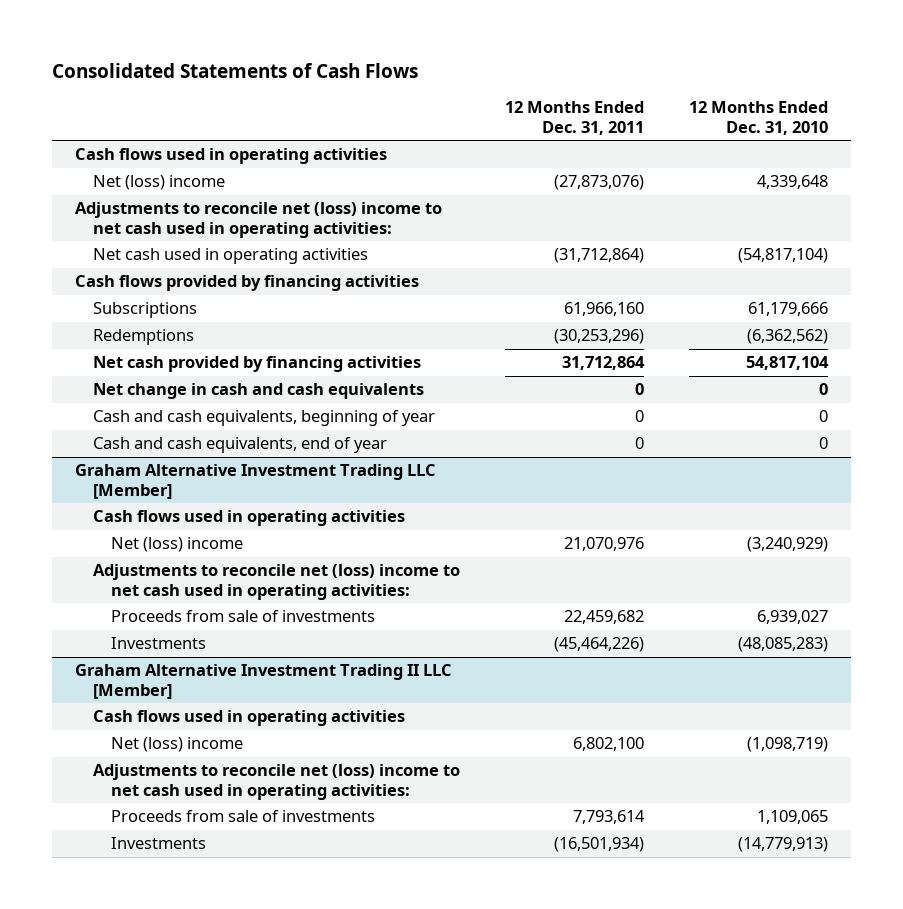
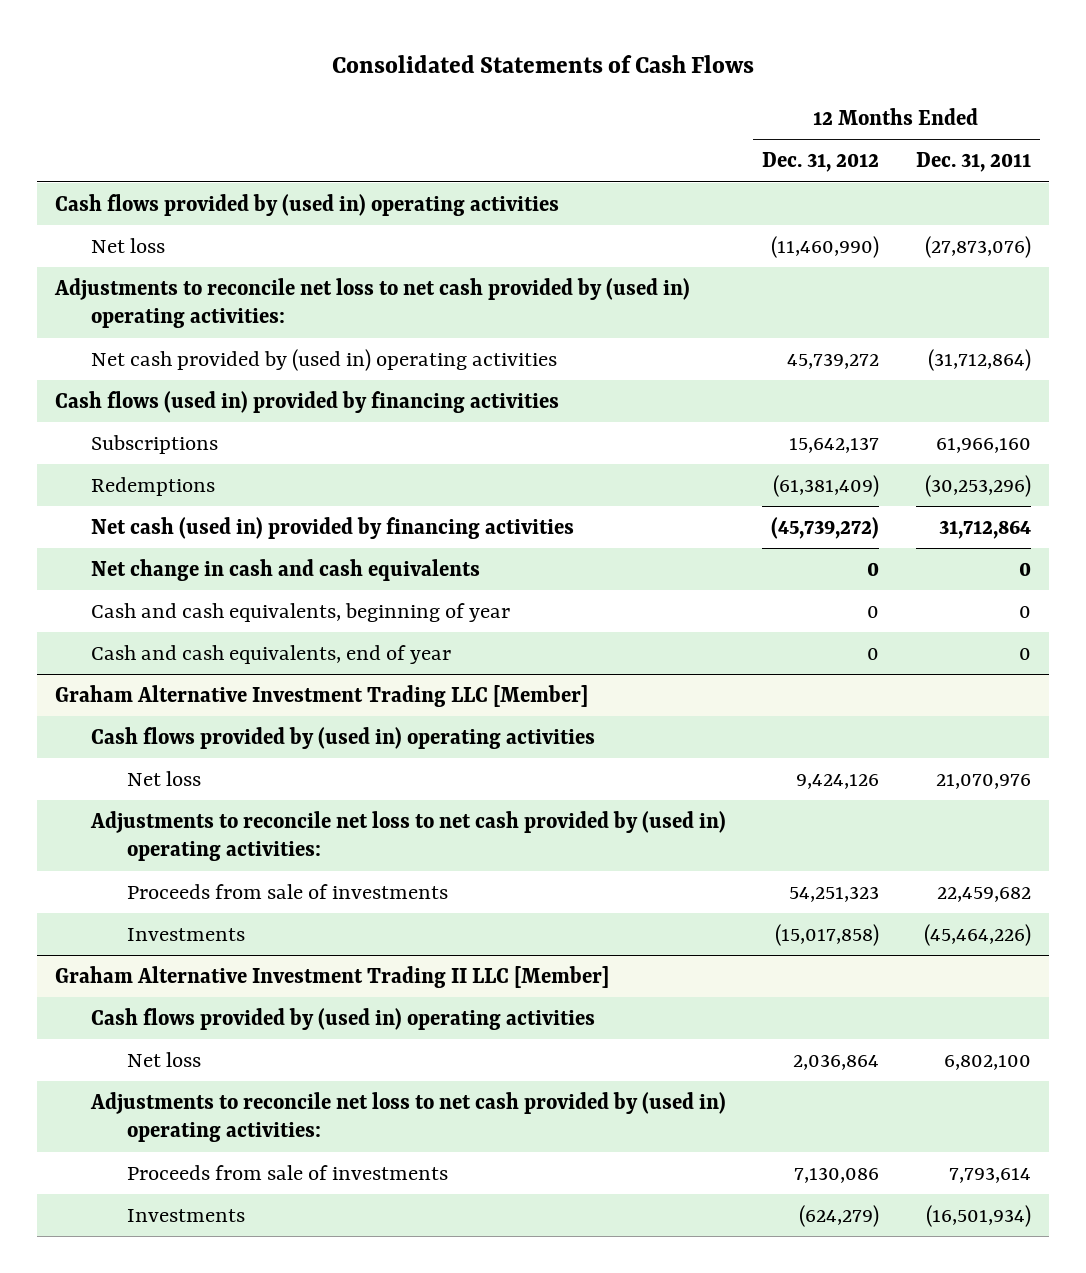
[689,101,829,135] 12 Months Ended Dec. 31, 2010 -> none
none -> [762,152,880,173] Dec. 31, 2012
[74,148,387,165] Cash flows used in operating activities -> [55,193,560,216] Cash flows provided by (used in) operating activities
[92,175,225,191] Net (loss) income -> [90,237,165,253] Net loss
[74,202,442,238] Adjustments to reconcile net (loss) income to net cash used in operating activities: -> [54,277,691,329] Adjustments to reconcile net loss to net cash provided by (used in) operating activities:
[92,248,368,265] Net cash used in operating activities -> [90,348,557,371] Net cash provided by (used in) operating activities
[74,275,419,292] Cash flows provided by financing activities -> [55,390,560,413] Cash flows (used in) provided by financing activities
[92,356,421,373] Net cash provided by financing activities -> [90,516,574,539] Net cash (used in) provided by financing activities
[92,510,405,527] Cash flows used in operating activities -> [90,726,595,749] Cash flows provided by (used in) operating activities
[111,537,244,553] Net (loss) income -> [126,770,201,786] Net loss
[92,564,460,600] Adjustments to reconcile net (loss) income to net cash used in operating activities: -> [89,810,726,862] Adjustments to reconcile net loss to net cash provided by (used in) operating activities:
[92,710,405,727] Cash flows used in operating activities -> [90,1007,595,1030] Cash flows provided by (used in) operating activities
[111,737,244,753] Net (loss) income -> [126,1051,201,1067] Net loss
[92,764,460,800] Adjustments to reconcile net (loss) income to net cash used in operating activities: -> [89,1091,726,1143] Adjustments to reconcile net loss to net cash provided by (used in) operating activities:

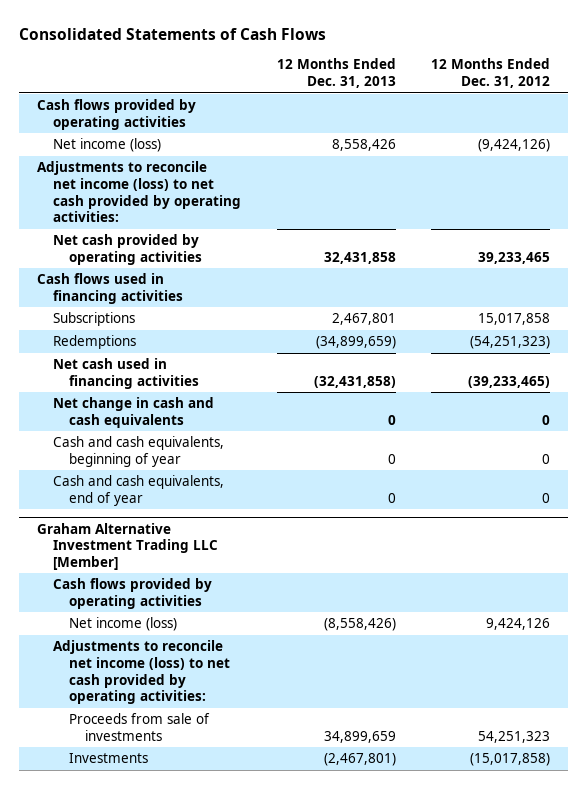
[915,152,1031,173] Dec. 31, 2011 -> none
none -> [276,58,396,89] 12 Months Ended Dec. 31, 2013
[55,193,560,216] Cash flows provided by (used in) operating activities -> [36,99,196,130] Cash flows provided by operating activities
[90,237,165,253] Net loss -> [52,138,161,153] Net income (loss)
[771,235,880,258] (11,460,990) -> [478,139,551,153] (9,424,126)
[54,277,691,329] Adjustments to reconcile net loss to net cash provided by (used in) operating activities: -> [36,161,241,223] Adjustments to reconcile net income (loss) to net cash provided by operating activities:
[90,348,557,371] Net cash provided by (used in) operating activities -> [52,234,202,265] Net cash provided by operating activities
[787,352,880,369] 45,739,272 -> [478,251,551,264] 39,233,465
[55,390,560,413] Cash flows (used in) provided by financing activities -> [36,273,183,304] Cash flows used in financing activities
[789,436,880,453] 15,642,137 -> [478,313,551,326] 15,017,858
[773,474,880,497] (61,381,409) -> [470,336,551,350] (54,251,323)
[90,516,574,539] Net cash (used in) provided by financing activities -> [52,358,199,389] Net cash used in financing activities
[771,516,880,539] (45,739,272) -> [468,375,551,388] (39,233,465)
[90,726,595,749] Cash flows provided by (used in) operating activities -> [52,578,212,609] Cash flows provided by operating activities
[126,770,201,786] Net loss -> [68,617,177,632] Net income (loss)
[89,810,726,862] Adjustments to reconcile net loss to net cash provided by (used in) operating activities: -> [52,640,230,705] Adjustments to reconcile net income (loss) to net cash provided by operating activities:
[55,965,610,988] Graham Alternative Investment Trading II LLC [Member] -> none
[90,1007,595,1030] Cash flows provided by (used in) operating activities -> none
[126,1051,201,1067] Net loss -> none
[89,1091,726,1143] Adjustments to reconcile net loss to net cash provided by (used in) operating activities: -> none
[126,1164,448,1180] Proceeds from sale of investments -> none
[126,1208,245,1222] Investments -> none

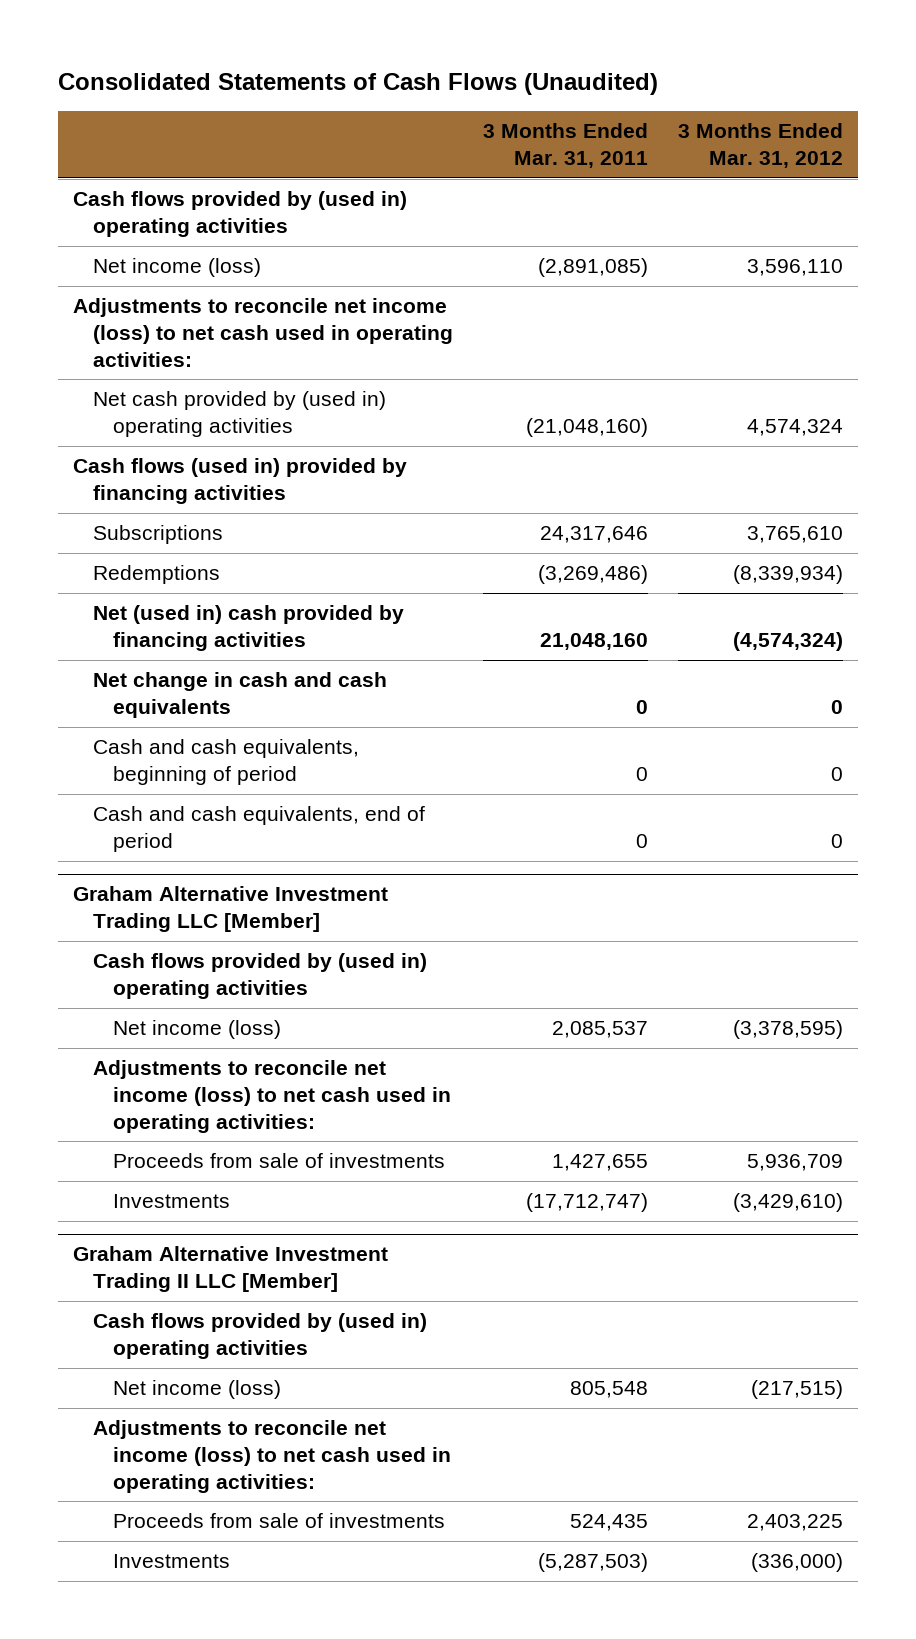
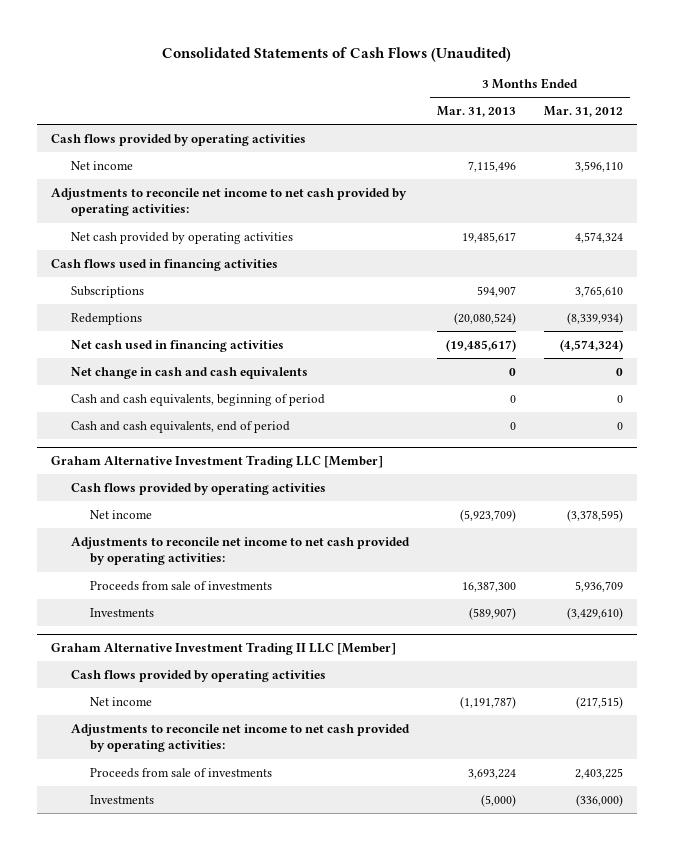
[483,123,649,168] 3 Months Ended Mar. 31, 2011 -> none
none -> [436,106,516,118] Mar. 31, 2013
[72,191,407,237] Cash flows provided by (used in) operating activities -> [51,133,307,146] Cash flows provided by operating activities
[92,258,261,278] Net income (loss) -> [70,160,133,170] Net income
[72,298,453,367] Adjustments to reconcile net income (loss) to net cash used in operating activities: -> [51,187,408,217] Adjustments to reconcile net income to net cash provided by operating activities:
[92,391,386,437] Net cash provided by (used in) operating activities -> [70,231,293,244] Net cash provided by operating activities
[72,458,407,504] Cash flows (used in) provided by financing activities -> [51,258,279,271] Cash flows used in financing activities
[92,605,404,651] Net (used in) cash provided by financing activities -> [70,339,284,352] Net cash used in financing activities
[92,953,427,999] Cash flows provided by (used in) operating activities -> [70,482,326,495] Cash flows provided by operating activities
[112,1020,281,1040] Net income (loss) -> [89,509,152,519] Net income
[92,1060,451,1133] Adjustments to reconcile net income (loss) to net cash used in operating activities: -> [70,536,410,566] Adjustments to reconcile net income to net cash provided by operating activities:
[92,1313,427,1359] Cash flows provided by (used in) operating activities -> [70,669,326,682] Cash flows provided by operating activities
[112,1380,281,1400] Net income (loss) -> [89,696,152,706] Net income
[92,1420,451,1493] Adjustments to reconcile net income (loss) to net cash used in operating activities: -> [70,723,410,753] Adjustments to reconcile net income to net cash provided by operating activities:

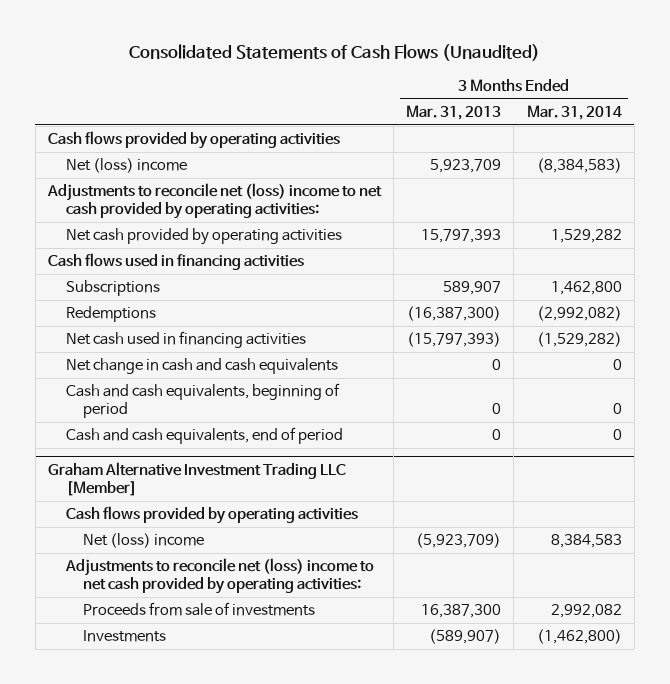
[543,106,623,118] Mar. 31, 2012 -> none
none -> [526,104,622,120] Mar. 31, 2014
[70,160,133,170] Net income -> [65,158,187,174] Net (loss) income
[467,160,516,172] 7,115,496 -> [430,159,502,174] 5,923,709
[51,187,408,217] Adjustments to reconcile net income to net cash provided by operating activities: -> [47,183,383,220] Adjustments to reconcile net (loss) income to net cash provided by operating activities:
[461,231,516,243] 19,485,617 -> [421,229,502,244] 15,797,393
[476,285,516,297] 594,907 -> [443,281,502,296] 589,907
[453,311,516,325] (20,080,524) -> [407,306,502,322] (16,387,300)
[445,338,516,352] (19,485,617) -> [407,332,502,348] (15,797,393)
[89,509,152,519] Net income -> [83,533,205,549] Net (loss) income
[70,536,410,566] Adjustments to reconcile net income to net cash provided by operating activities: -> [64,558,374,595] Adjustments to reconcile net (loss) income to net cash provided by operating activities:
[51,642,397,656] Graham Alternative Investment Trading II LLC [Member] -> none
[70,669,326,682] Cash flows provided by operating activities -> none
[89,696,152,706] Net income -> none
[70,723,410,753] Adjustments to reconcile net income to net cash provided by operating activities: -> none
[89,767,272,778] Proceeds from sale of investments -> none
[89,794,154,804] Investments -> none

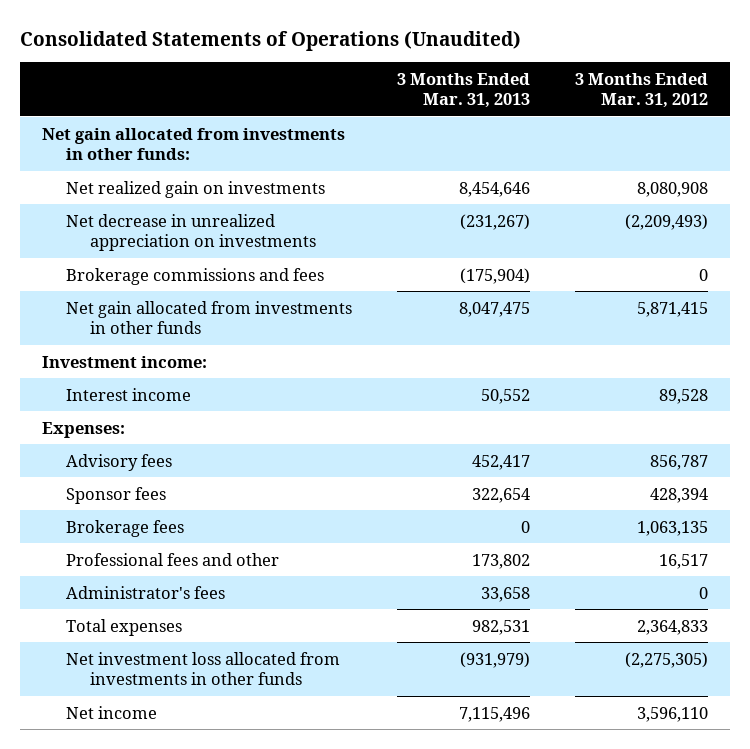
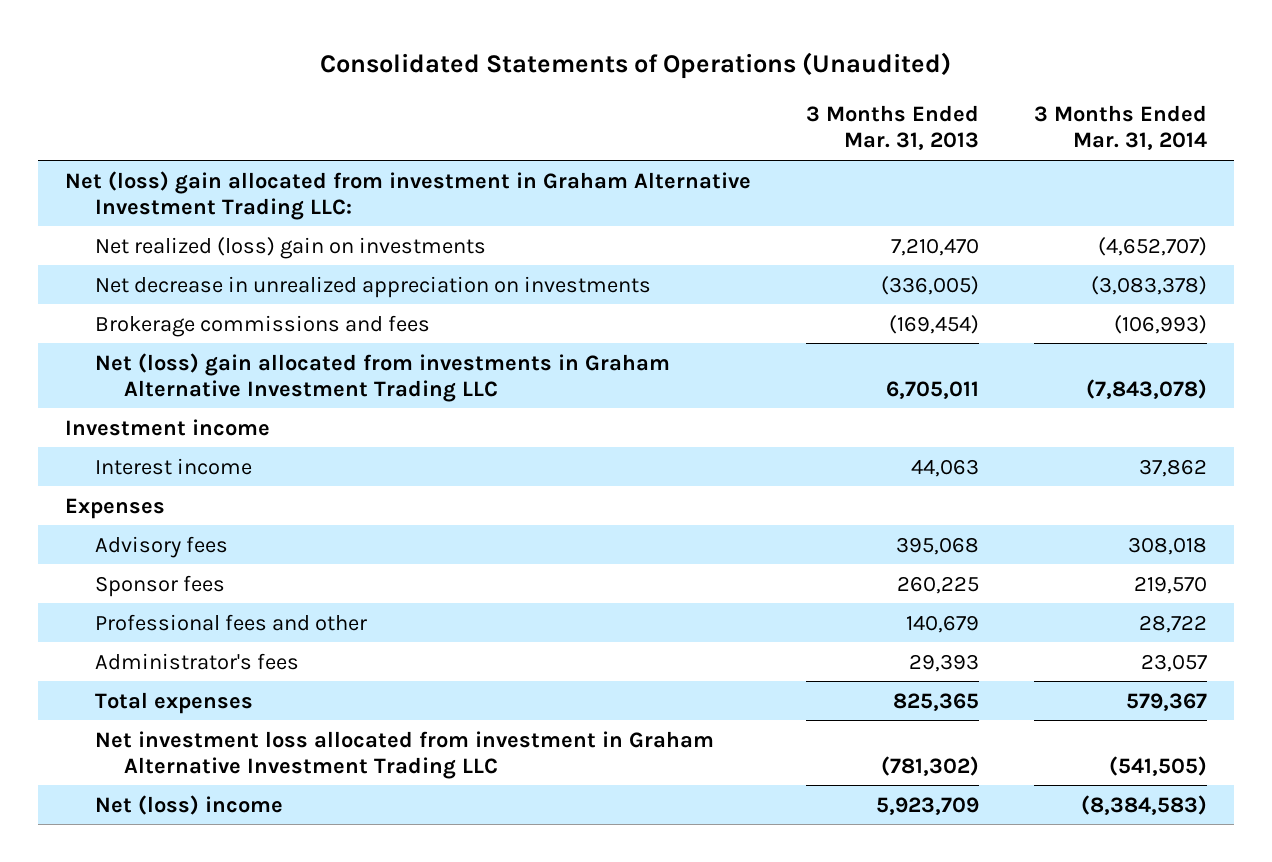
[574,73,708,109] 3 Months Ended Mar. 31, 2012 -> none
none -> [1033,105,1207,151] 3 Months Ended Mar. 31, 2014
[66,519,185,537] Brokerage fees -> none
[42,127,346,160] Net gain allocated from investments in other funds: -> [65,170,752,220] Net (loss) gain allocated from investment in Graham Alternative Investment Trading LLC:
[66,180,326,198] Net realized gain on investments -> [94,236,486,259] Net realized (loss) gain on investments
[458,181,530,197] 8,454,646 -> [891,237,980,256] 7,210,470
[459,213,530,230] (231,267) -> [881,275,980,295] (336,005)
[459,267,530,284] (175,904) -> [889,314,980,334] (169,454)
[66,300,353,334] Net gain allocated from investments in other funds -> [94,352,670,402] Net (loss) gain allocated from investments in Graham Alternative Investment Trading LLC
[458,301,530,317] 8,047,475 -> [886,380,980,399] 6,705,011
[42,355,208,368] Investment income: -> [65,418,271,436] Investment income
[480,388,530,404] 50,552 -> [911,458,980,477] 44,063
[42,421,126,438] Expenses: -> [65,497,166,519] Expenses
[471,454,530,470] 452,417 -> [896,536,980,555] 395,068
[471,487,530,503] 322,654 -> [897,575,980,594] 260,225
[471,553,530,569] 173,802 -> [906,614,980,633] 140,679
[480,586,530,602] 33,658 -> [909,653,980,672] 29,393
[471,619,530,635] 982,531 -> [893,692,980,711] 825,365
[66,651,341,685] Net investment loss allocated from investments in other funds -> [94,730,714,779] Net investment loss allocated from investment in Graham Alternative Investment Trading LLC
[459,651,530,668] (931,979) -> [881,755,980,776] (781,302)
[66,705,158,719] Net income -> [94,794,283,815] Net (loss) income
[458,706,530,722] 7,115,496 -> [876,796,980,815] 5,923,709

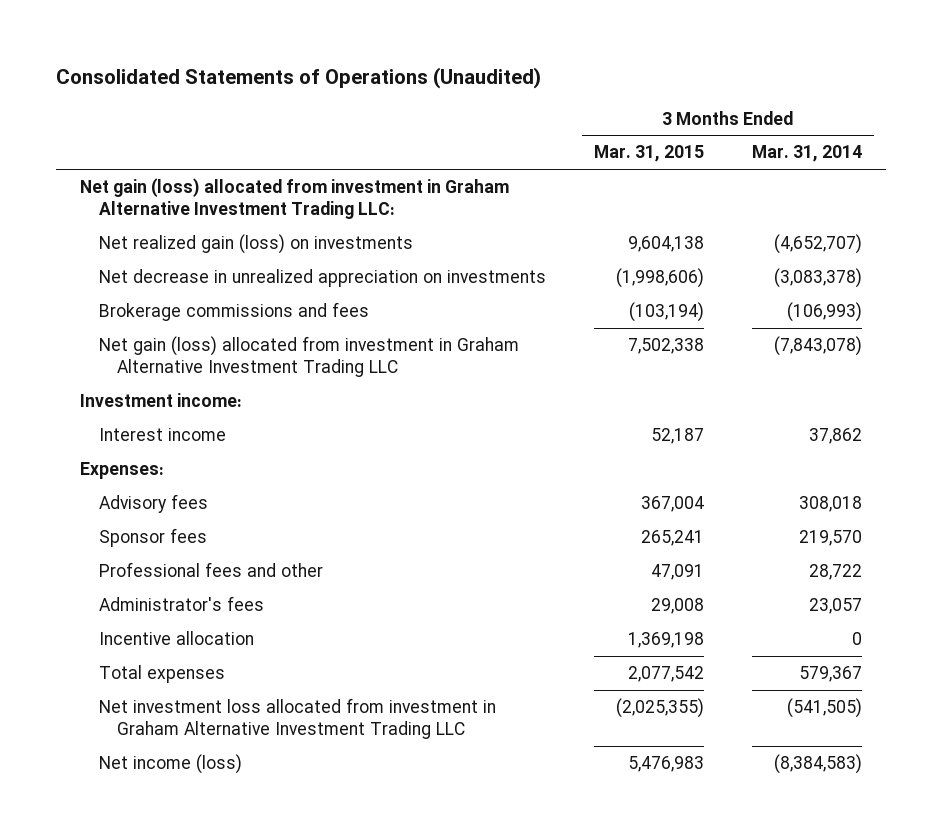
[806,105,980,151] 3 Months Ended Mar. 31, 2013 -> none
none -> [593,145,704,163] Mar. 31, 2015
[65,170,752,220] Net (loss) gain allocated from investment in Graham Alternative Investment Trading LLC: -> [80,178,510,220] Net gain (loss) allocated from investment in Graham Alternative Investment Trading LLC:
[94,236,486,259] Net realized (loss) gain on investments -> [98,234,413,255] Net realized gain (loss) on investments
[94,352,670,402] Net (loss) gain allocated from investments in Graham Alternative Investment Trading LLC -> [98,336,519,378] Net gain (loss) allocated from investment in Graham Alternative Investment Trading LLC
[65,418,271,436] Investment income -> [80,393,243,408] Investment income:
[65,497,166,519] Expenses -> [80,462,165,480] Expenses:
none -> [98,631,254,646] Incentive allocation
[94,794,283,815] Net (loss) income -> [98,754,242,775] Net income (loss)

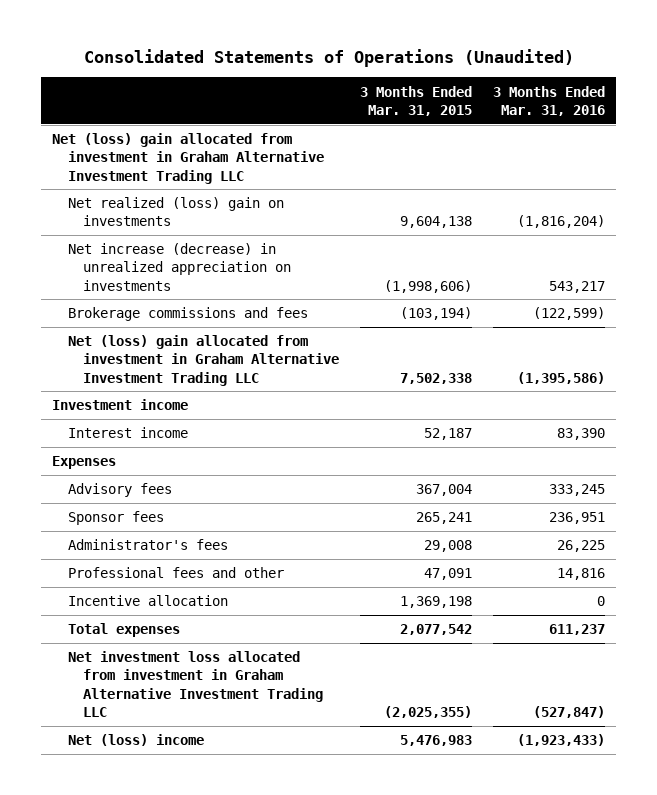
[751,145,862,163] Mar. 31, 2014 -> none
none -> [493,85,606,116] 3 Months Ended Mar. 31, 2016
[80,178,510,220] Net gain (loss) allocated from investment in Graham Alternative Investment Trading LLC: -> [51,133,324,184] Net (loss) gain allocated from investment in Graham Alternative Investment Trading LLC
[98,234,413,255] Net realized gain (loss) on investments -> [67,197,284,227] Net realized (loss) gain on investments
[98,269,546,288] Net decrease in unrealized appreciation on investments -> [67,243,292,291] Net increase (decrease) in unrealized appreciation on investments
[98,336,519,378] Net gain (loss) allocated from investment in Graham Alternative Investment Trading LLC -> [67,335,340,386] Net (loss) gain allocated from investment in Graham Alternative Investment Trading LLC
[80,393,243,408] Investment income: -> [51,399,188,411] Investment income
[80,462,165,480] Expenses: -> [51,456,116,470] Expenses
[98,562,323,578] Professional fees and other -> [67,567,284,579] Professional fees and other
[98,754,242,775] Net income (loss) -> [67,734,204,747] Net (loss) income

